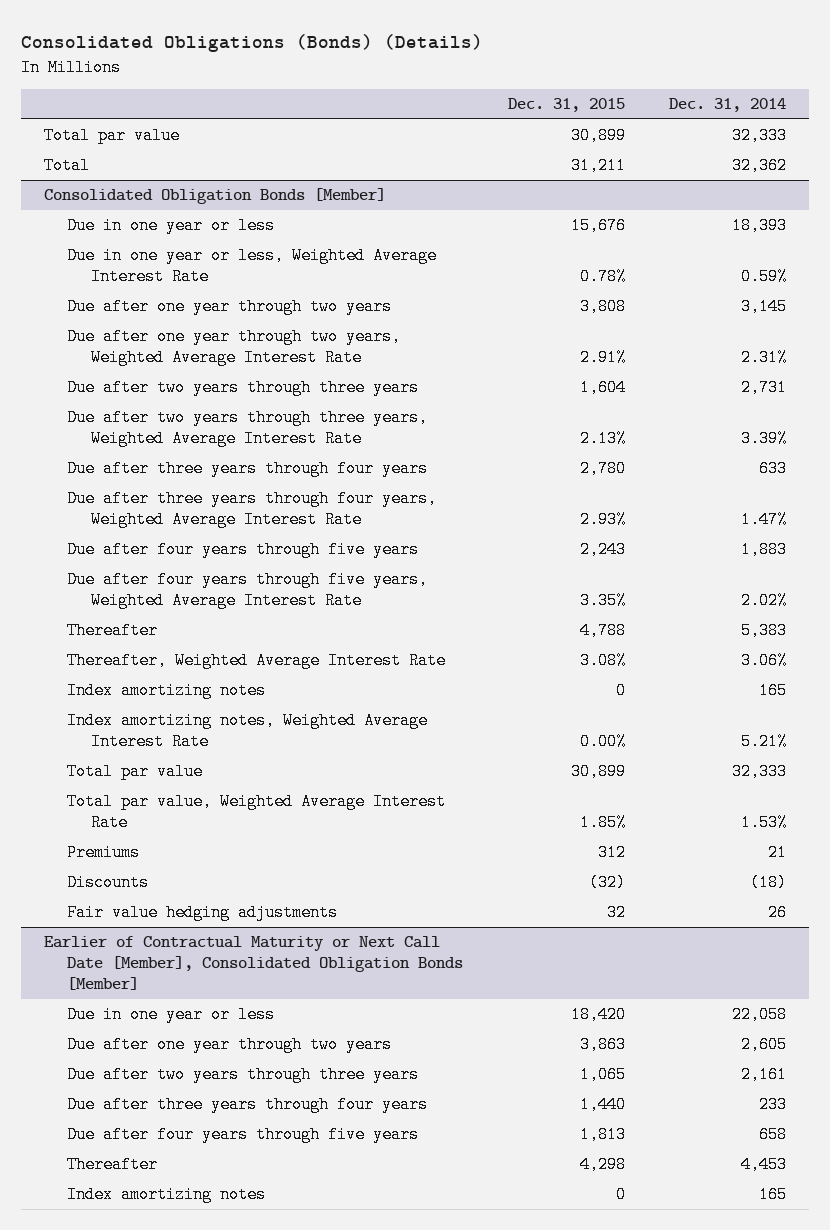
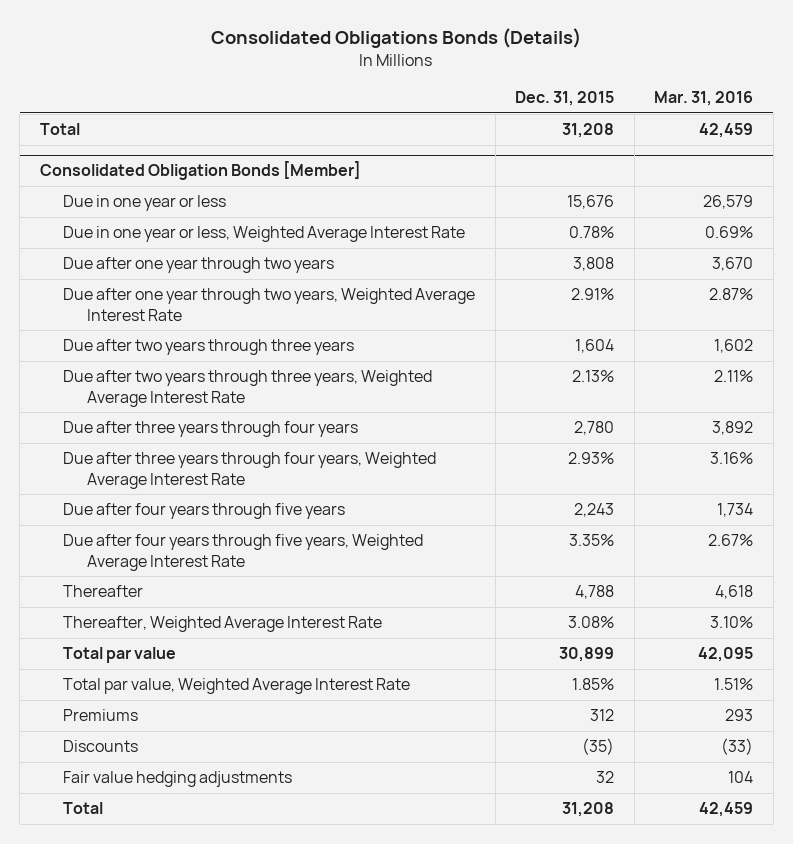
[21,34,484,53] Consolidated Obligations (Bonds) (Details) -> [211,28,582,49] Consolidated Obligations Bonds (Details)
[669,98,787,113] Dec. 31, 2014 -> none
none -> [654,91,754,107] Mar. 31, 2016
[43,127,180,145] Total par value -> none
[570,157,626,175] 31,211 -> [562,123,615,139] 31,208
[67,682,267,700] Index amortizing notes -> none
[67,712,429,751] Index amortizing notes, Weighted Average Interest Rate -> none
[588,874,626,892] (32) -> [582,738,615,756] (35)
[43,936,464,991] Earlier of Contractual Maturity or Next Call Date [Member], Consolidated Obligation Bonds [Member] -> none
[67,1006,276,1024] Due in one year or less -> none
[67,1036,393,1054] Due after one year through two years -> none
[67,1066,420,1084] Due after two years through three years -> none
[67,1096,429,1114] Due after three years through four years -> none
[67,1126,420,1144] Due after four years through five years -> none
[67,1156,159,1174] Thereafter -> none
[67,1186,267,1204] Index amortizing notes -> none
none -> [63,802,104,815] Total

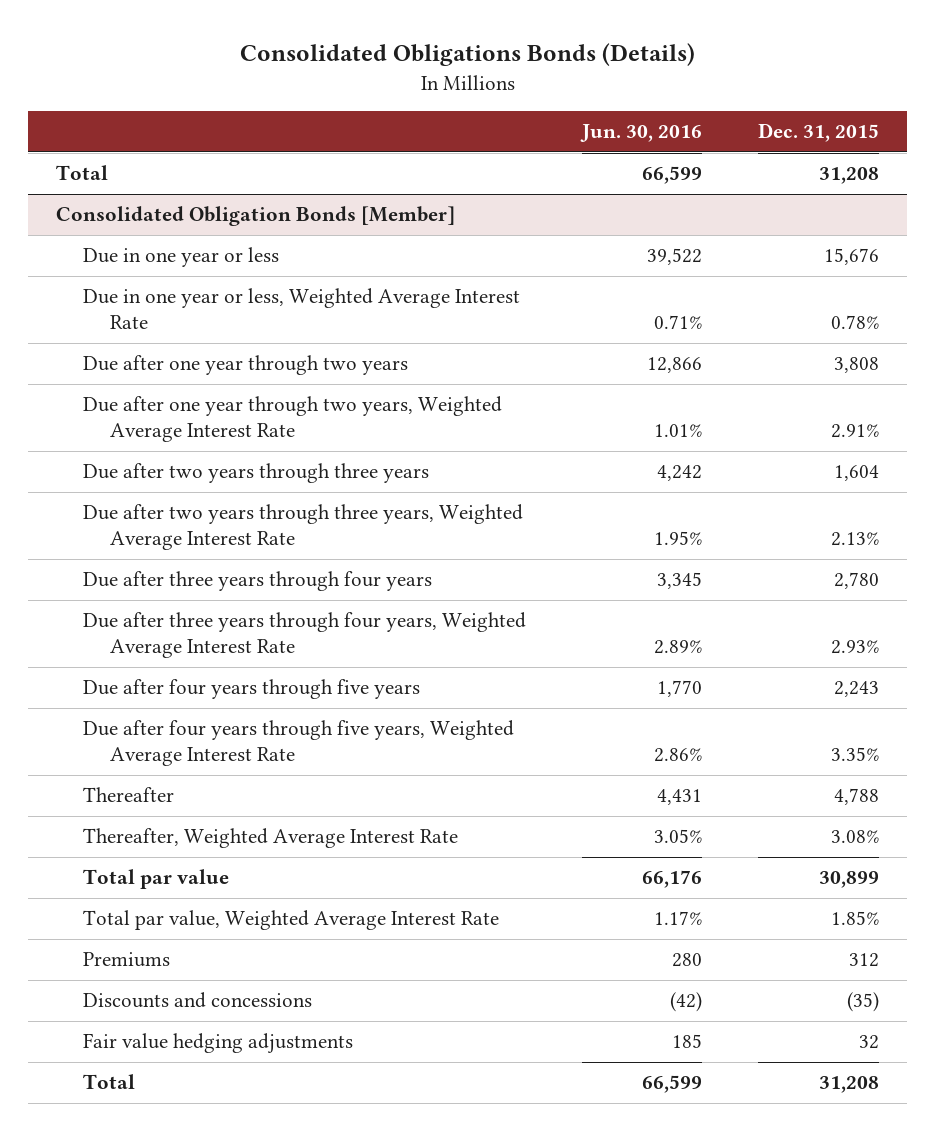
[654,91,754,107] Mar. 31, 2016 -> none
none -> [580,124,703,143] Jun. 30, 2016
[63,740,139,753] Discounts -> [83,992,313,1009] Discounts and concessions

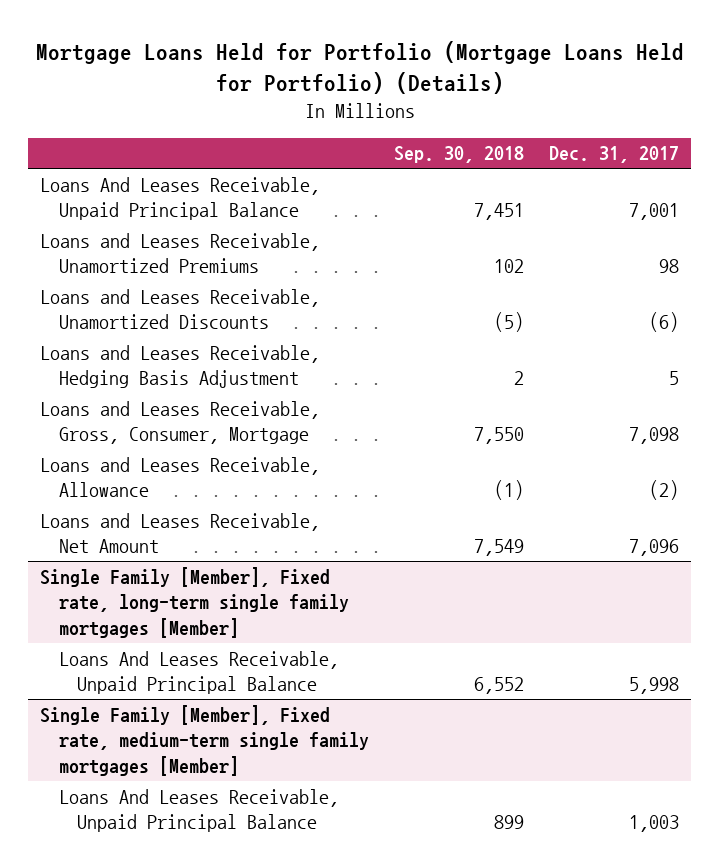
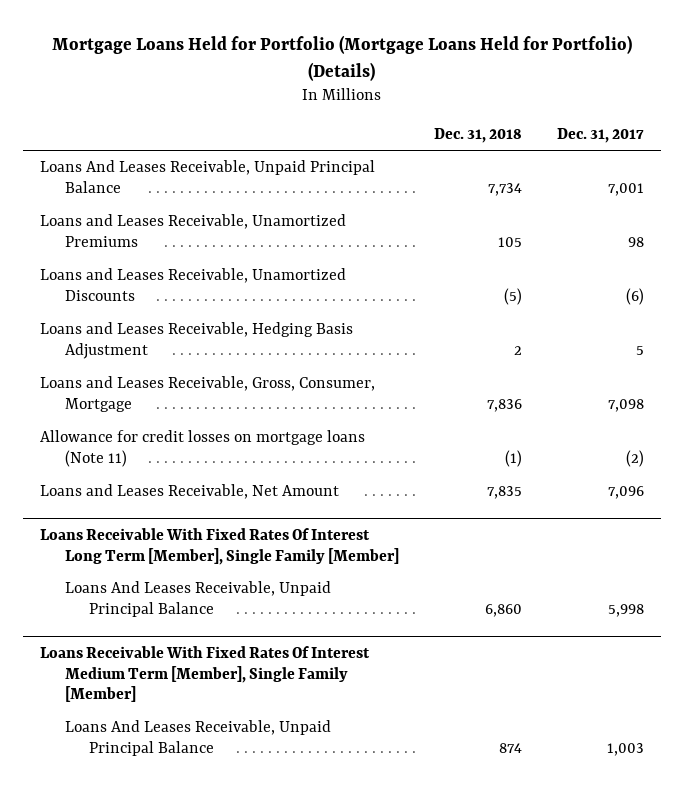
[393,146,524,164] Sep. 30, 2018 -> none
none -> [433,128,522,144] Dec. 31, 2018
[40,456,321,498] Loans and Leases Receivable, Allowance -> [40,430,366,468] Allowance for credit losses on mortgage loans (Note 11)
[40,566,349,639] Single Family [Member], Fixed rate, long-term single family mortgages [Member] -> none
none -> [40,527,399,565] Loans Receivable With Fixed Rates Of Interest Long Term [Member], Single Family [Member]
[40,704,369,777] Single Family [Member], Fixed rate, medium-term single family mortgages [Member] -> none
none -> [40,645,371,703] Loans Receivable With Fixed Rates Of Interest Medium Term [Member], Single Family [Member]

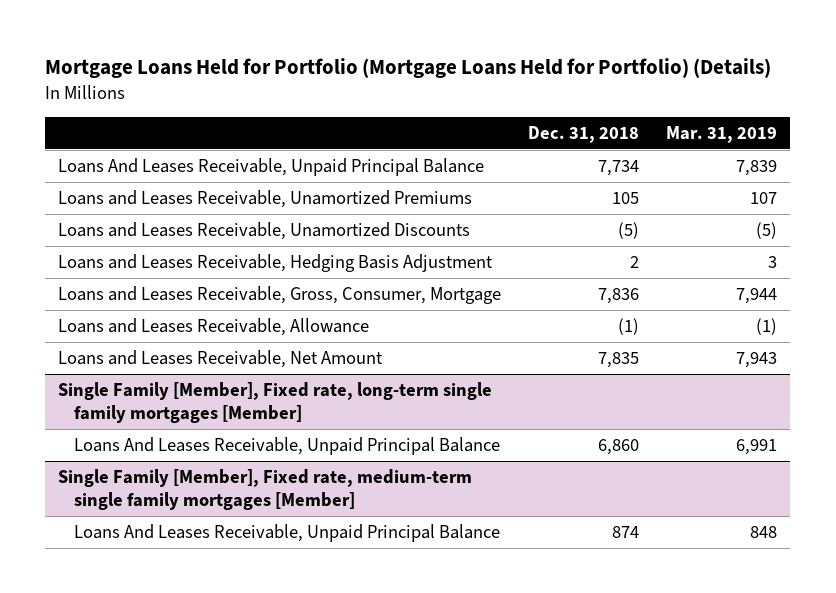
[556,128,644,144] Dec. 31, 2017 -> none
none -> [666,126,778,144] Mar. 31, 2019
[40,430,366,468] Allowance for credit losses on mortgage loans (Note 11) -> [58,318,370,337] Loans and Leases Receivable, Allowance
[40,527,399,565] Loans Receivable With Fixed Rates Of Interest Long Term [Member], Single Family [Member] -> none
none -> [58,382,493,423] Single Family [Member], Fixed rate, long-term single family mortgages [Member]
[40,645,371,703] Loans Receivable With Fixed Rates Of Interest Medium Term [Member], Single Family [Member] -> none
none -> [58,469,473,510] Single Family [Member], Fixed rate, medium-term single family mortgages [Member]

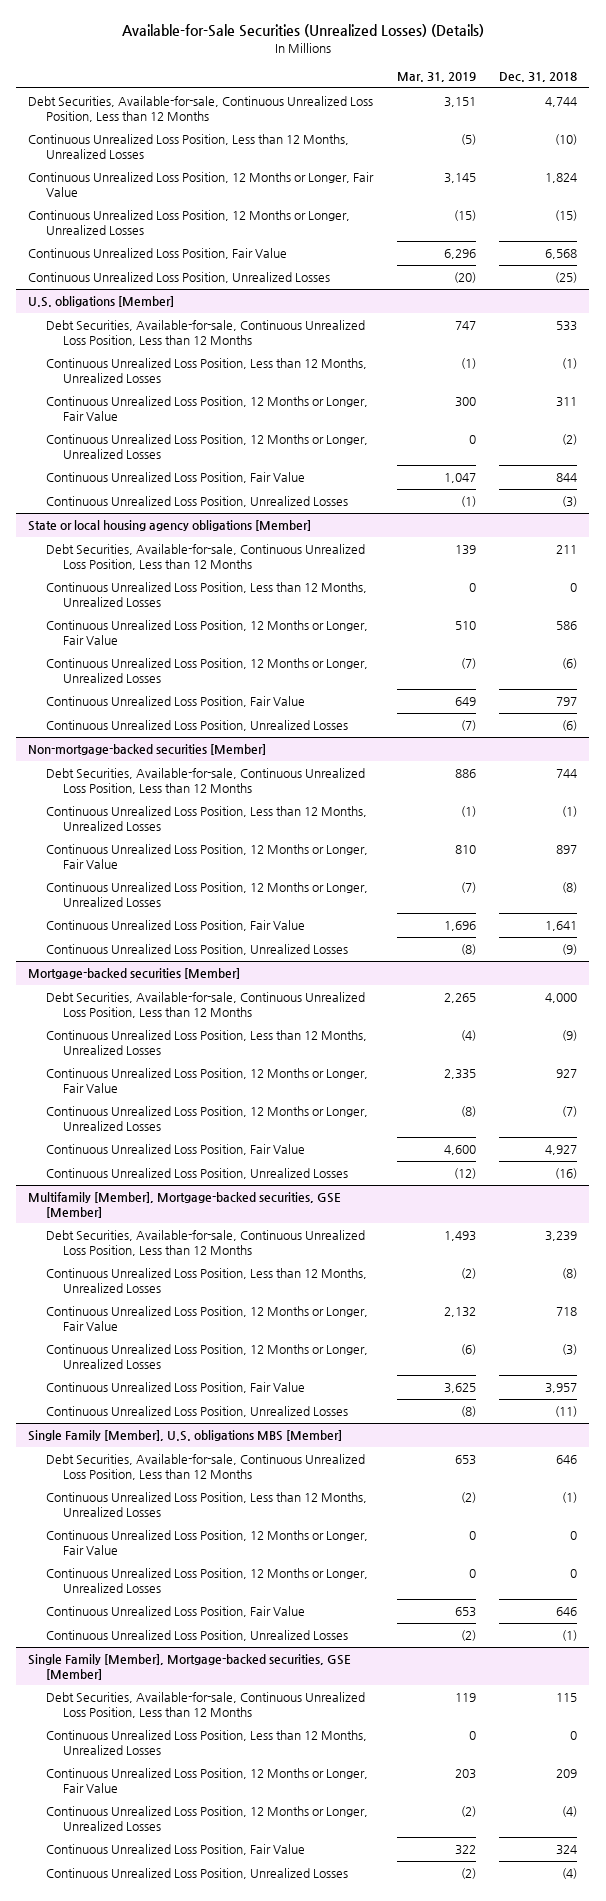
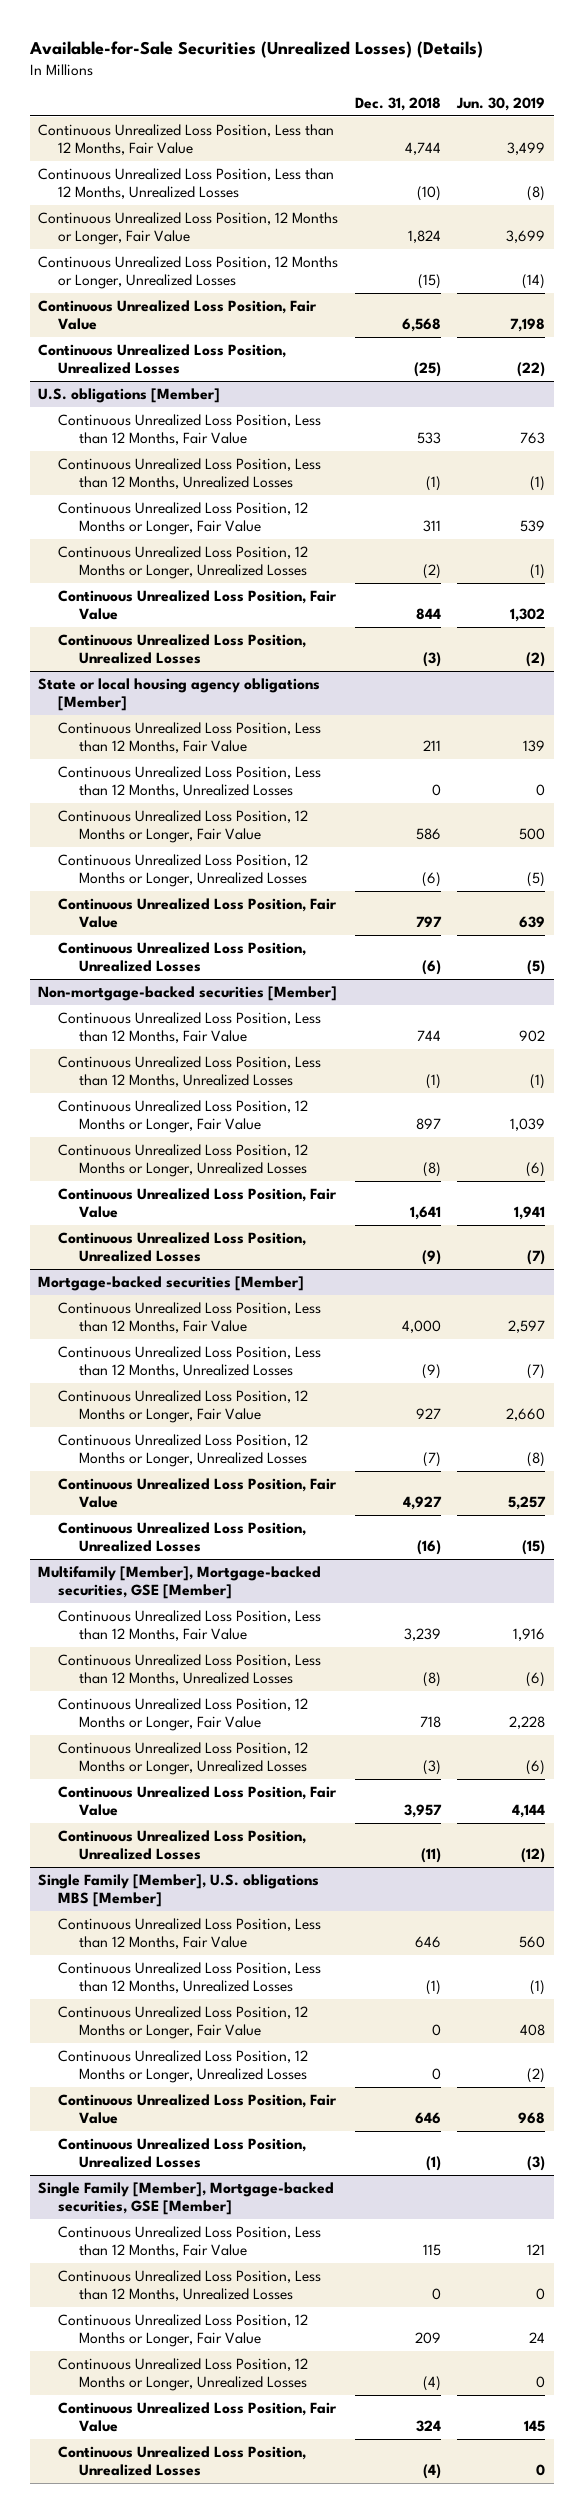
[396,72,476,83] Mar. 31, 2019 -> none
none -> [456,97,546,112] Jun. 30, 2019
[28,96,374,122] Debt Securities, Available-for-sale, Continuous Unrealized Loss Position, Less than 12 Months -> [38,123,335,156] Continuous Unrealized Loss Position, Less than 12 Months, Fair Value
[45,320,365,346] Debt Securities, Available-for-sale, Continuous Unrealized Loss Position, Less than 12 Months -> [58,413,322,446] Continuous Unrealized Loss Position, Less than 12 Months, Fair Value
[45,544,365,570] Debt Securities, Available-for-sale, Continuous Unrealized Loss Position, Less than 12 Months -> [58,721,322,754] Continuous Unrealized Loss Position, Less than 12 Months, Fair Value
[45,768,365,794] Debt Securities, Available-for-sale, Continuous Unrealized Loss Position, Less than 12 Months -> [58,1011,322,1044] Continuous Unrealized Loss Position, Less than 12 Months, Fair Value
[45,992,365,1018] Debt Securities, Available-for-sale, Continuous Unrealized Loss Position, Less than 12 Months -> [58,1301,322,1334] Continuous Unrealized Loss Position, Less than 12 Months, Fair Value
[45,1230,365,1256] Debt Securities, Available-for-sale, Continuous Unrealized Loss Position, Less than 12 Months -> [58,1609,322,1642] Continuous Unrealized Loss Position, Less than 12 Months, Fair Value
[45,1454,365,1480] Debt Securities, Available-for-sale, Continuous Unrealized Loss Position, Less than 12 Months -> [58,1917,322,1950] Continuous Unrealized Loss Position, Less than 12 Months, Fair Value
[45,1692,365,1718] Debt Securities, Available-for-sale, Continuous Unrealized Loss Position, Less than 12 Months -> [58,2225,322,2258] Continuous Unrealized Loss Position, Less than 12 Months, Fair Value

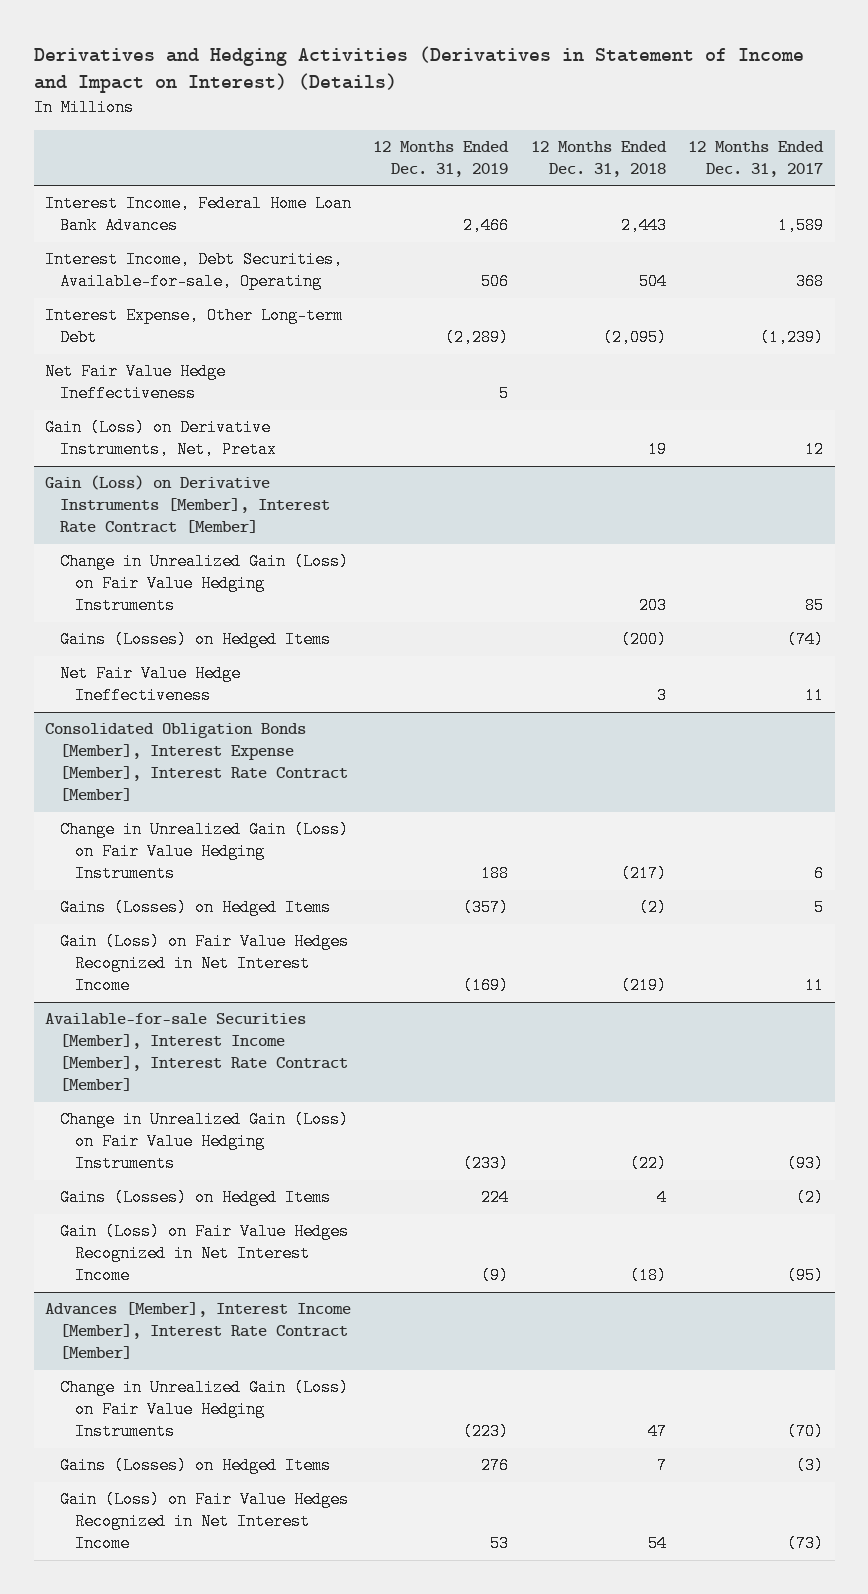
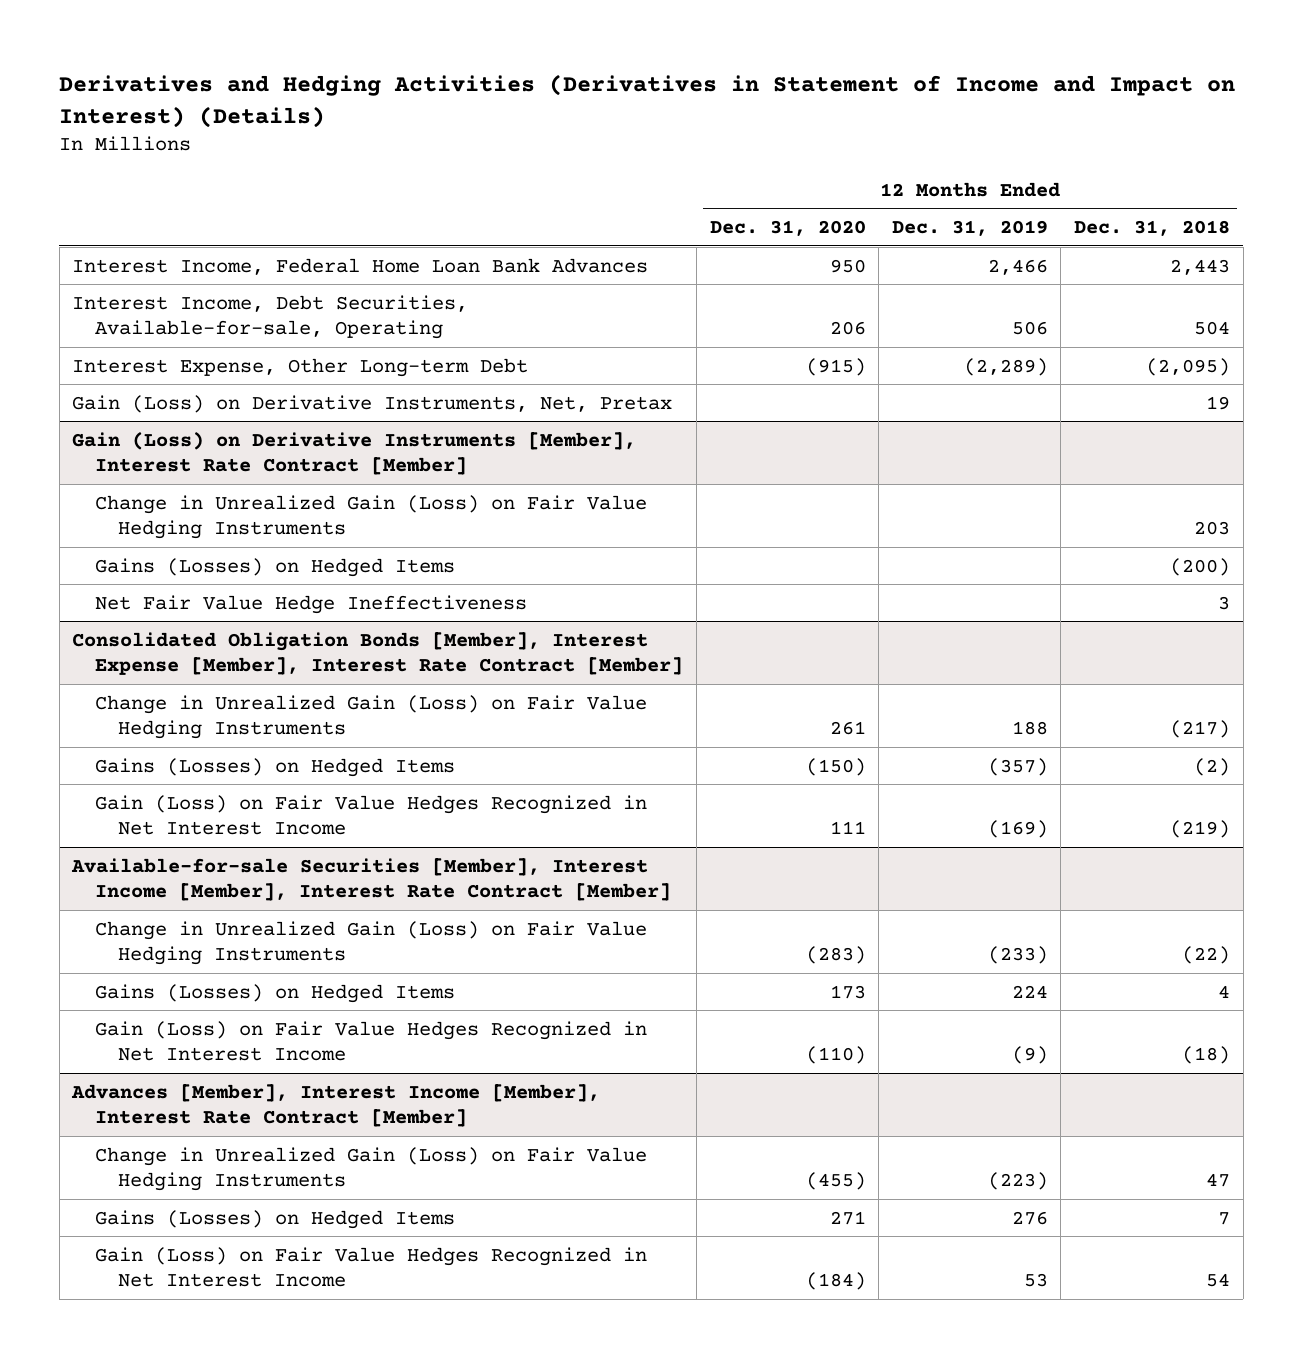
[688,141,825,177] 12 Months Ended Dec. 31, 2017 -> none
none -> [709,219,866,236] Dec. 31, 2020
[44,363,226,403] Net Fair Value Hedge Ineffectiveness -> none

